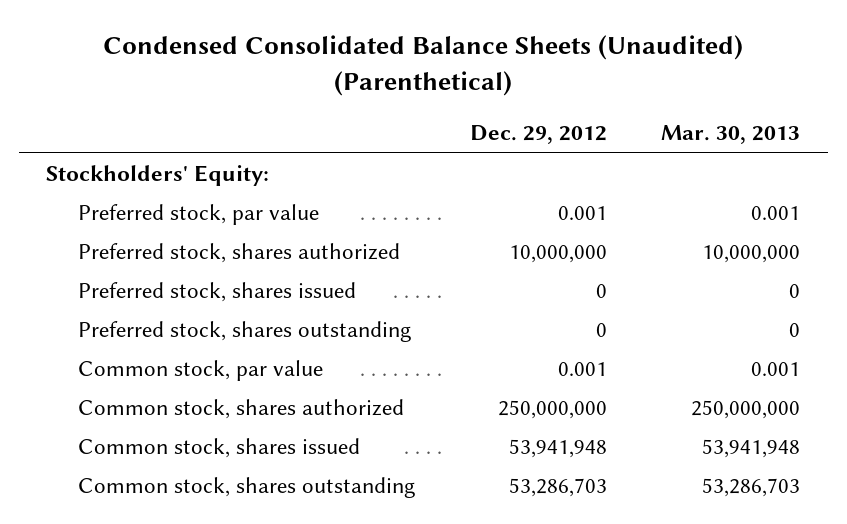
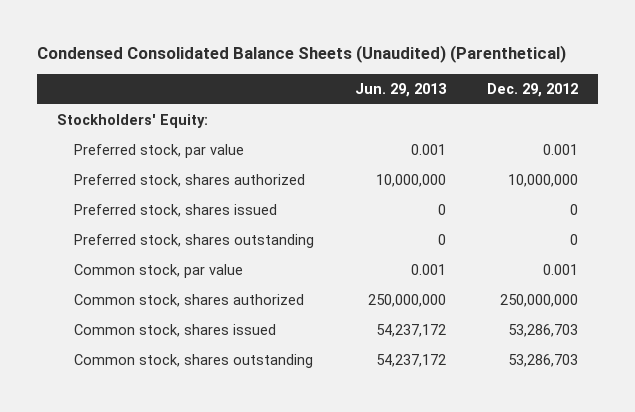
[661,125,801,145] Mar. 30, 2013 -> none
none -> [355,83,448,98] Jun. 29, 2013
[508,439,607,459] 53,941,948 -> [507,324,578,338] 53,286,703

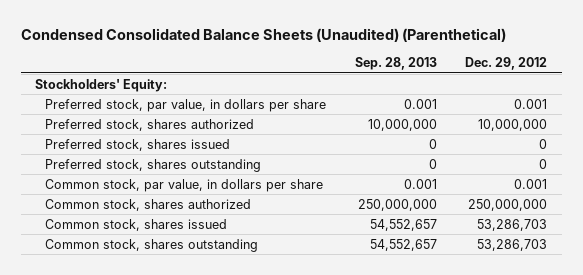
[355,83,448,98] Jun. 29, 2013 -> none
none -> [354,57,437,71] Sep. 28, 2013
[74,144,245,159] Preferred stock, par value -> [44,98,326,112] Preferred stock, par value, in dollars per share
[74,264,244,279] Common stock, par value -> [44,178,323,192] Common stock, par value, in dollars per share

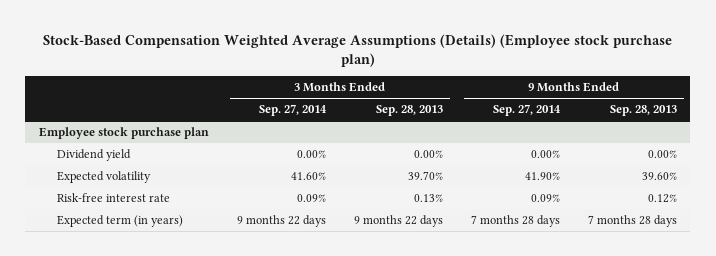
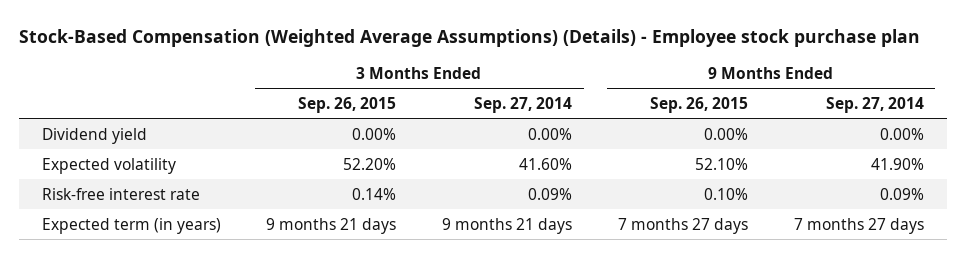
[42,33,672,67] Stock-Based Compensation Weighted Average Assumptions (Details) (Employee stock purchase plan) -> [18,28,920,47] Stock-Based Compensation (Weighted Average Assumptions) (Details) - Employee stock purchase plan
[375,105,443,117] Sep. 28, 2013 -> none
[609,105,677,117] Sep. 28, 2013 -> none
none -> [298,96,397,113] Sep. 26, 2015
none -> [649,96,748,113] Sep. 26, 2015
[39,127,210,140] Employee stock purchase plan -> none
[236,215,326,228] 9 months 22 days -> [442,217,573,234] 9 months 21 days
[470,215,560,228] 7 months 28 days -> [793,217,924,234] 7 months 27 days

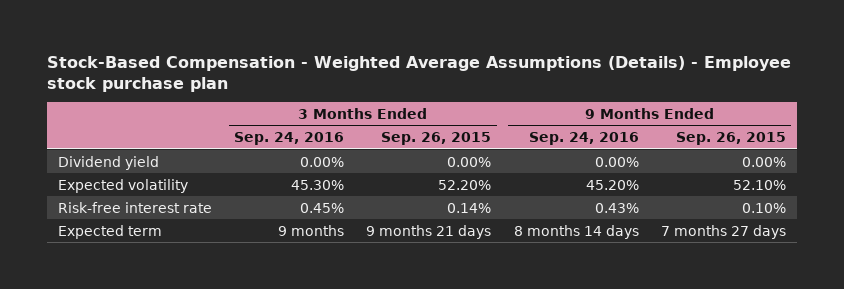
[18,28,920,47] Stock-Based Compensation (Weighted Average Assumptions) (Details) - Employee stock purchase plan -> [46,55,791,92] Stock-Based Compensation - Weighted Average Assumptions (Details) - Employee stock purchase plan
[474,96,573,113] Sep. 27, 2014 -> none
[825,96,924,113] Sep. 27, 2014 -> none
none -> [234,132,345,146] Sep. 24, 2016
none -> [528,132,639,146] Sep. 24, 2016
[41,217,221,234] Expected term (in years) -> [58,224,163,239] Expected term

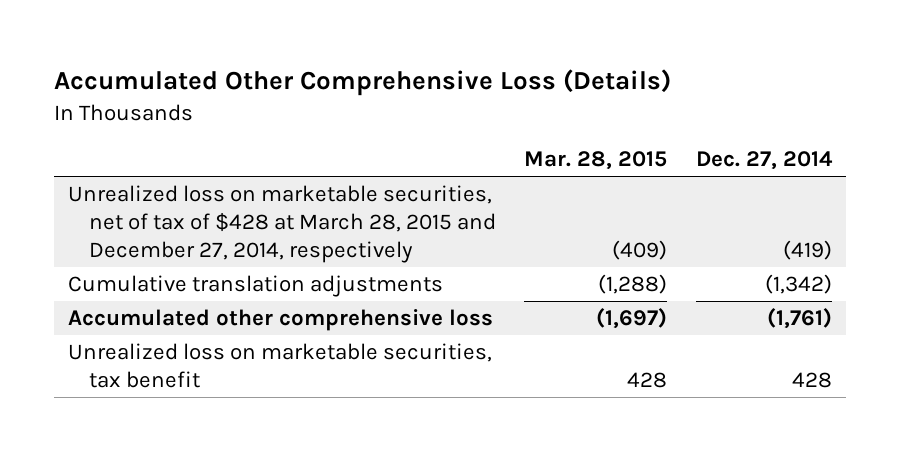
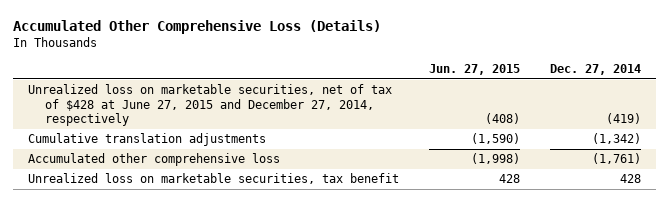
[524,151,668,171] Mar. 28, 2015 -> none
none -> [428,63,520,75] Jun. 27, 2015
[68,184,496,263] Unrealized loss on marketable securities, net of tax of $428 at March 28, 2015 and December 27, 2014, respectively -> [27,84,392,127] Unrealized loss on marketable securities, net of tax of $428 at June 27, 2015 and December 27, 2014, respectively

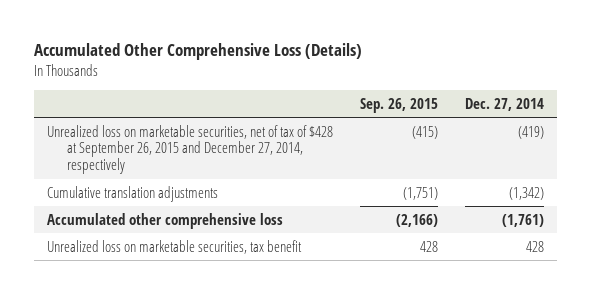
[428,63,520,75] Jun. 27, 2015 -> none
none -> [360,97,439,113] Sep. 26, 2015
[27,84,392,127] Unrealized loss on marketable securities, net of tax of $428 at June 27, 2015 and December 27, 2014, respectively -> [47,124,334,175] Unrealized loss on marketable securities, net of tax of $428 at September 26, 2015 and December 27, 2014, respectively

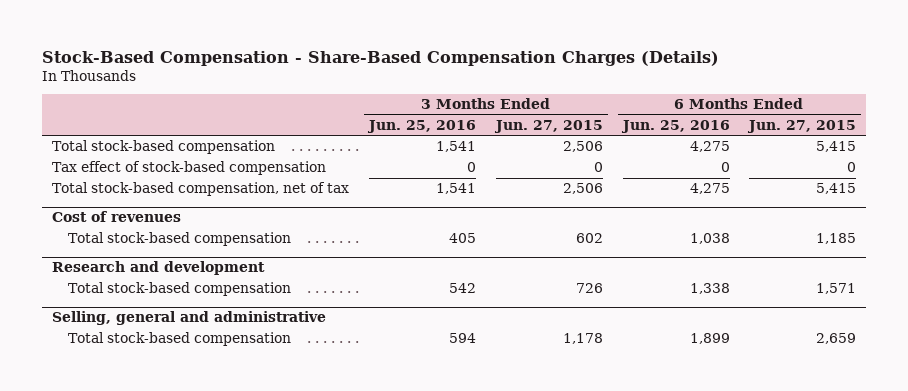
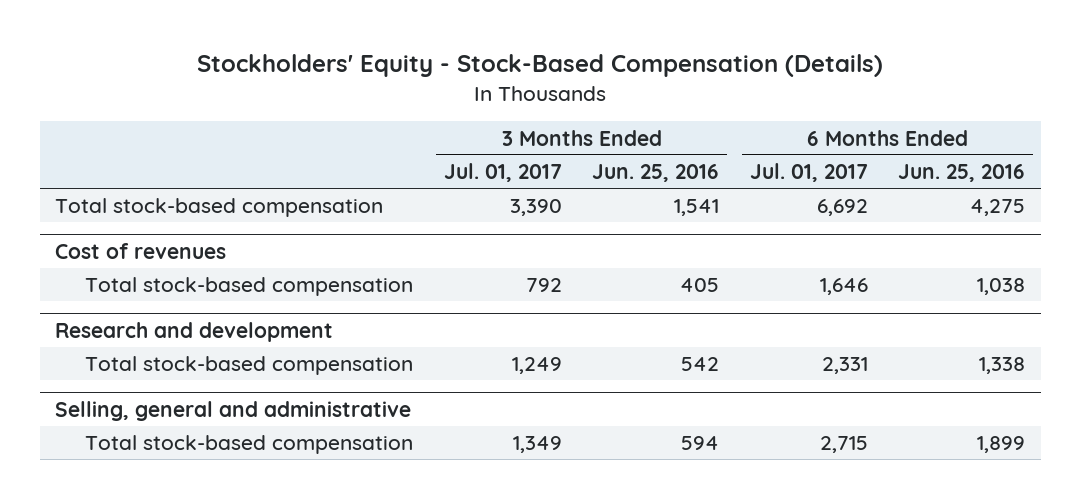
[41,50,719,66] Stock-Based Compensation - Share-Based Compensation Charges (Details) -> [197,54,884,78] Stockholders' Equity - Stock-Based Compensation (Details)
[493,119,603,133] Jun. 27, 2015 -> none
[747,119,857,133] Jun. 27, 2015 -> none
none -> [443,163,562,183] Jul. 01, 2017
none -> [749,163,868,183] Jul. 01, 2017
[51,161,326,176] Tax effect of stock-based compensation -> none
[51,182,349,197] Total stock-based compensation, net of tax -> none

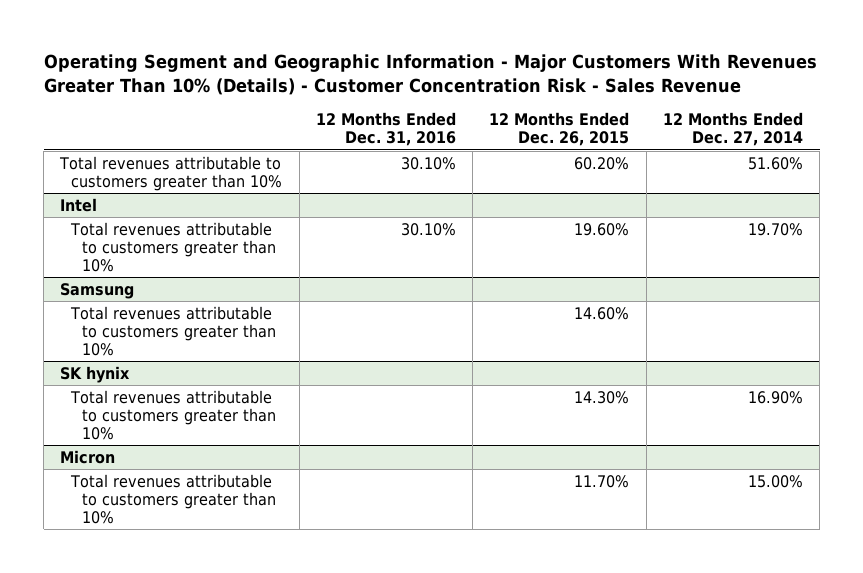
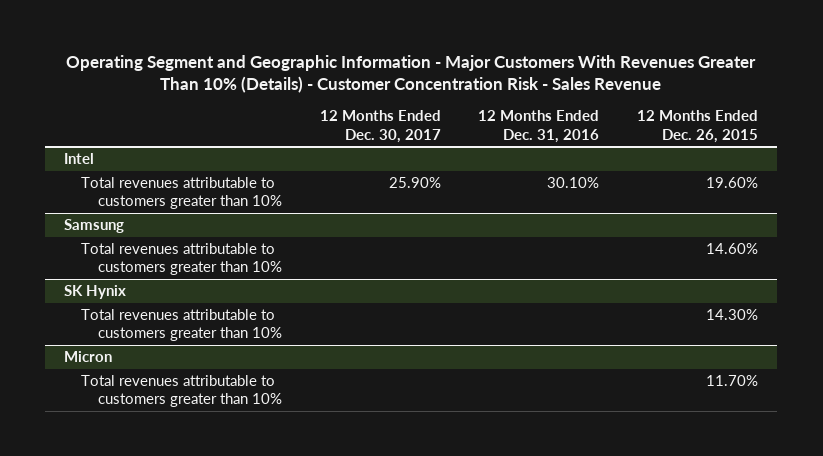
[663,112,804,147] 12 Months Ended Dec. 27, 2014 -> none
none -> [319,110,441,143] 12 Months Ended Dec. 30, 2017
[59,155,283,191] Total revenues attributable to customers greater than 10% -> none
[60,365,131,383] SK hynix -> [64,285,127,300] SK Hynix

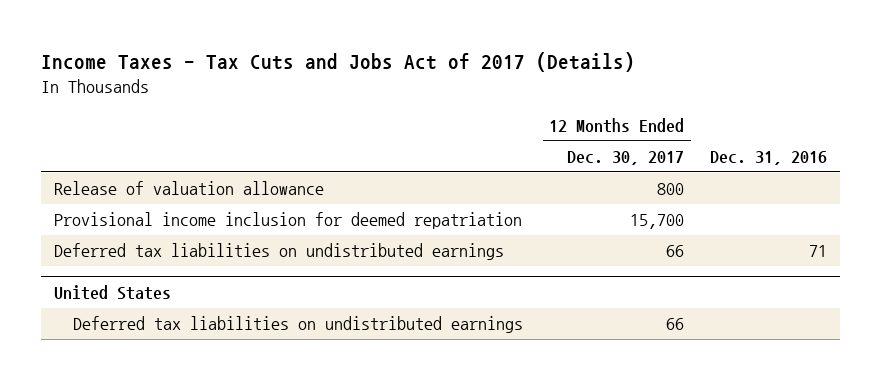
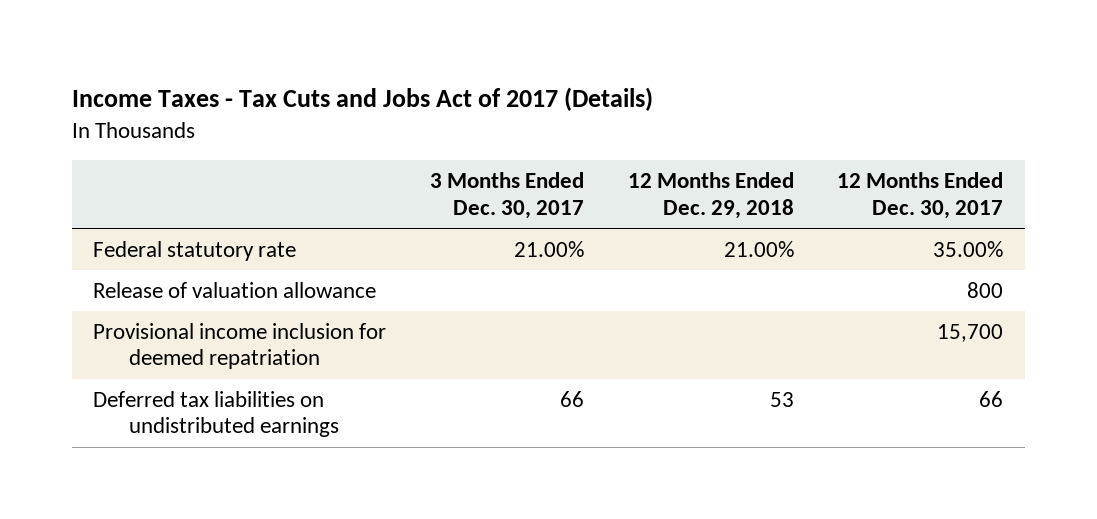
[709,150,827,165] Dec. 31, 2016 -> none
none -> [430,172,585,219] 3 Months Ended Dec. 30, 2017
none -> [627,172,794,219] 12 Months Ended Dec. 29, 2018
none -> [93,240,297,261] Federal statutory rate
[53,285,171,301] United States -> none
[73,316,524,334] Deferred tax liabilities on undistributed earnings -> none

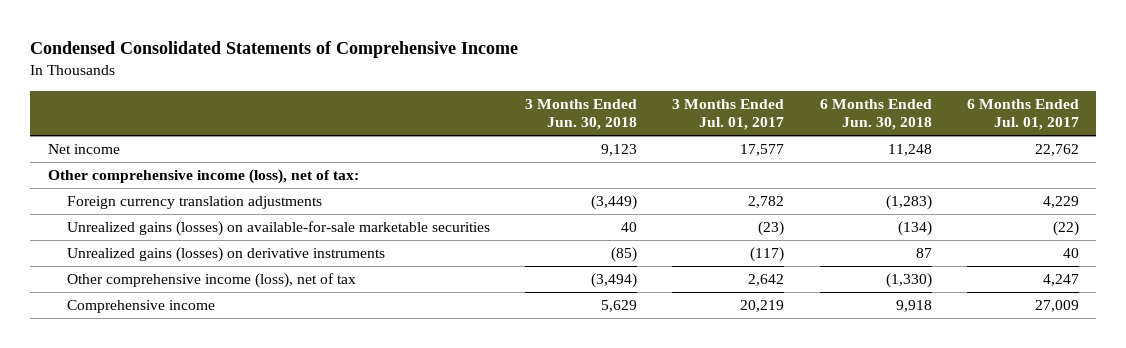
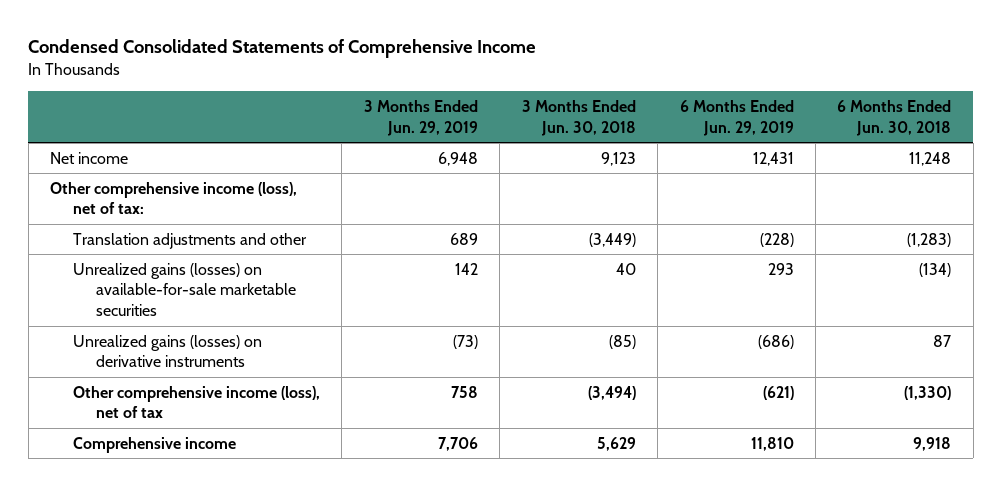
[672,98,785,131] 3 Months Ended Jul. 01, 2017 -> none
[966,98,1079,131] 6 Months Ended Jul. 01, 2017 -> none
none -> [363,100,478,136] 3 Months Ended Jun. 29, 2019
none -> [679,100,794,136] 6 Months Ended Jun. 29, 2019
[66,196,322,210] Foreign currency translation adjustments -> [72,232,307,249] Translation adjustments and other

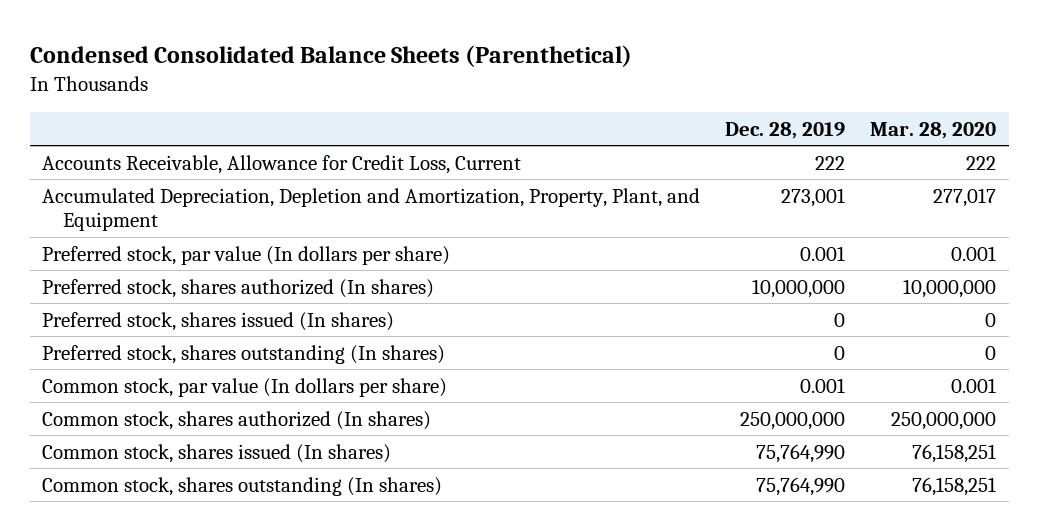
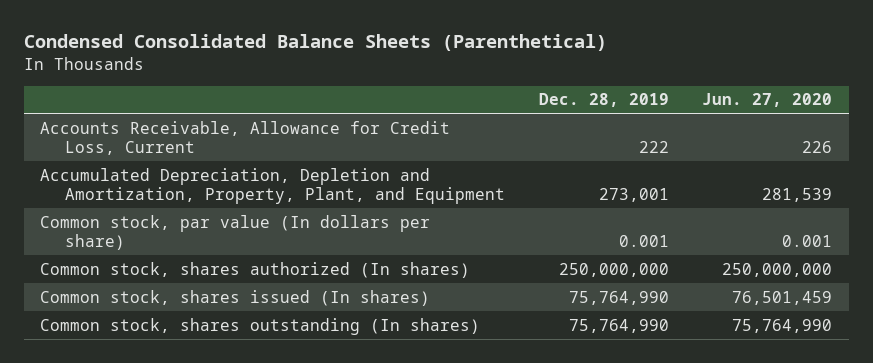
[870,121,997,139] Mar. 28, 2020 -> none
none -> [702,93,833,108] Jun. 27, 2020
[42,245,451,265] Preferred stock, par value (In dollars per share) -> none
[42,278,435,298] Preferred stock, shares authorized (In shares) -> none
[42,311,395,331] Preferred stock, shares issued (In shares) -> none
[42,344,446,364] Preferred stock, shares outstanding (In shares) -> none

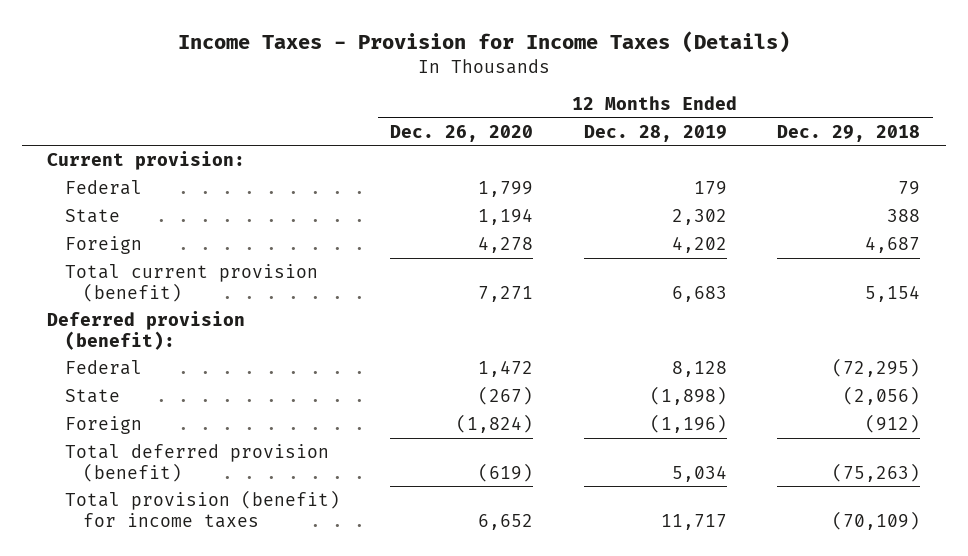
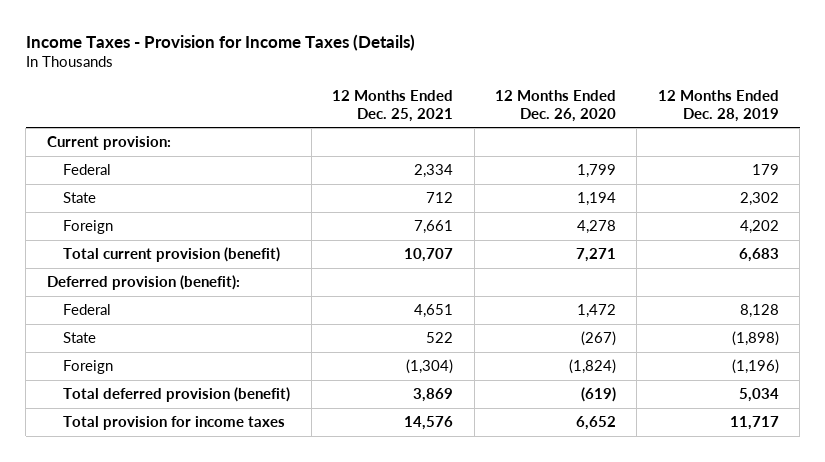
[777,124,921,142] Dec. 29, 2018 -> none
none -> [332,89,454,122] 12 Months Ended Dec. 25, 2021
[65,489,341,528] Total provision (benefit) for income taxes -> [63,415,286,430] Total provision for income taxes

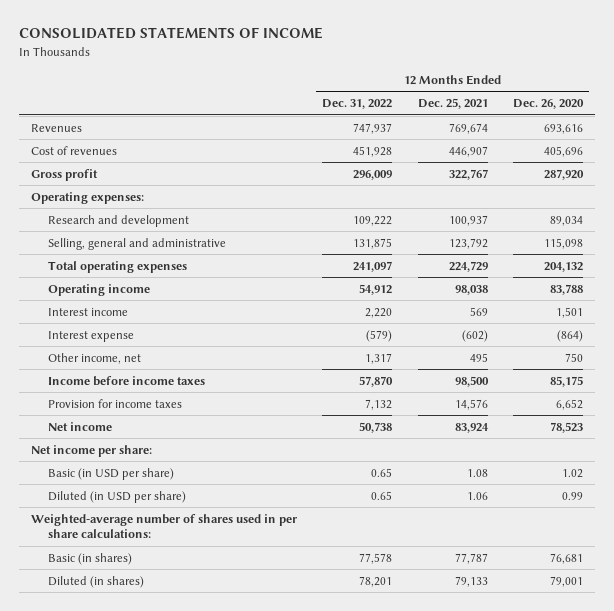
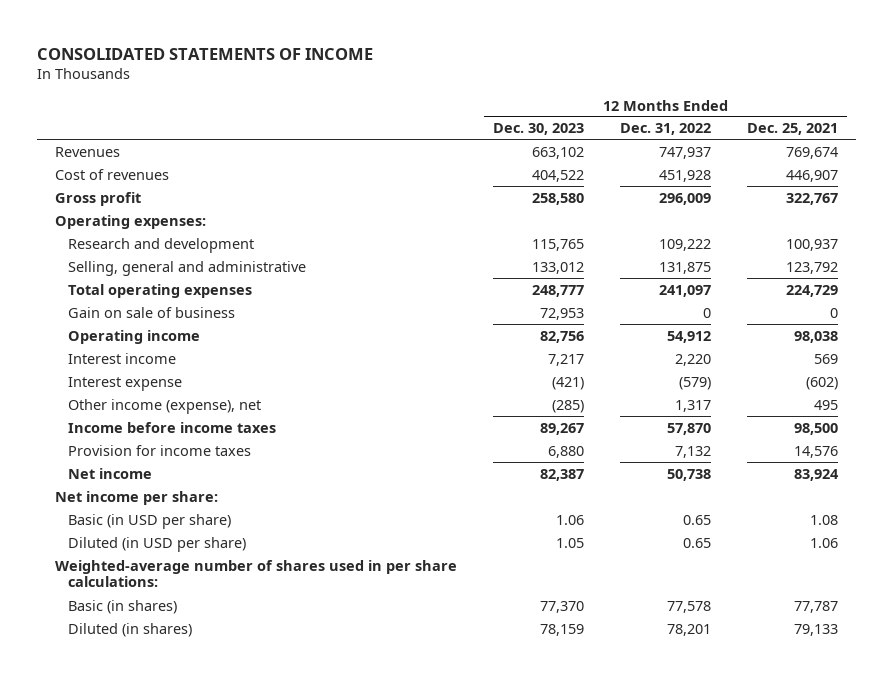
[512,99,584,110] Dec. 26, 2020 -> none
none -> [493,123,585,136] Dec. 30, 2023
none -> [67,306,235,318] Gain on sale of business
[47,352,141,364] Other income, net -> [67,398,261,414] Other income (expense), net

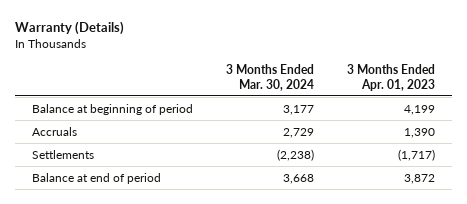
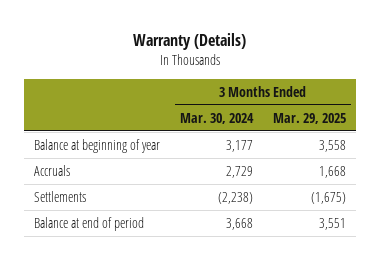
[347,64,436,91] 3 Months Ended Apr. 01, 2023 -> none
none -> [273,112,347,124] Mar. 29, 2025
[31,103,193,115] Balance at beginning of period -> [34,138,161,153] Balance at beginning of year

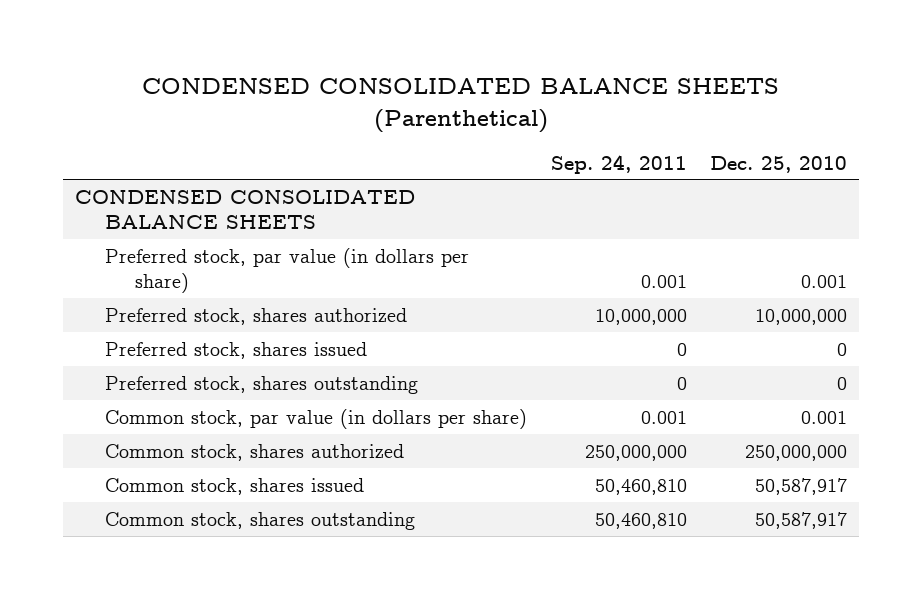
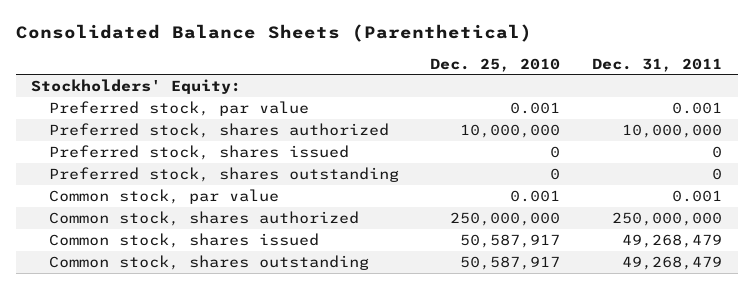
[142,78,780,133] CONDENSED CONSOLIDATED BALANCE SHEETS (Parenthetical) -> [15,24,532,43] Consolidated Balance Sheets (Parenthetical)
[550,154,687,174] Sep. 24, 2011 -> none
none -> [592,57,723,72] Dec. 31, 2011
[75,189,416,230] CONDENSED CONSOLIDATED BALANCE SHEETS -> none
none -> [31,79,242,95] Stockholders' Equity:
[104,247,469,294] Preferred stock, par value (in dollars per share) -> [48,101,309,117] Preferred stock, par value
[104,408,527,429] Common stock, par value (in dollars per share) -> [48,189,279,205] Common stock, par value

